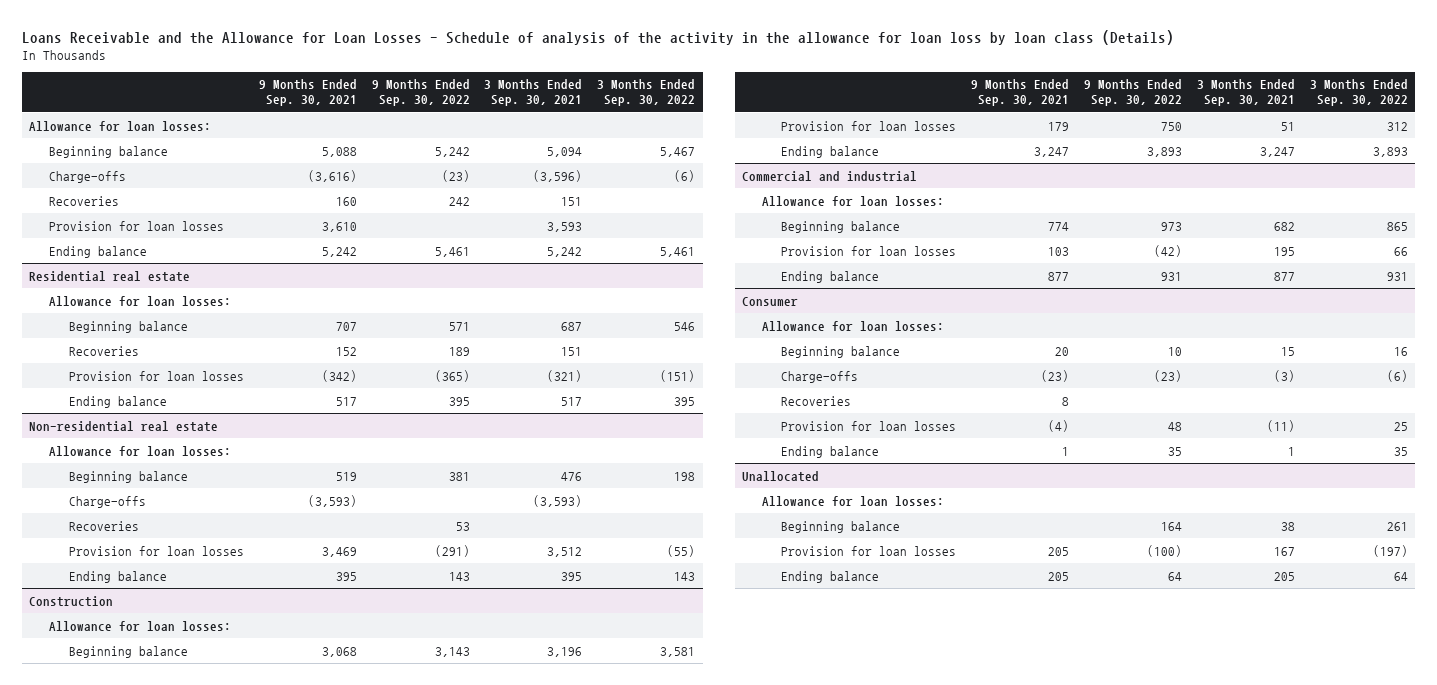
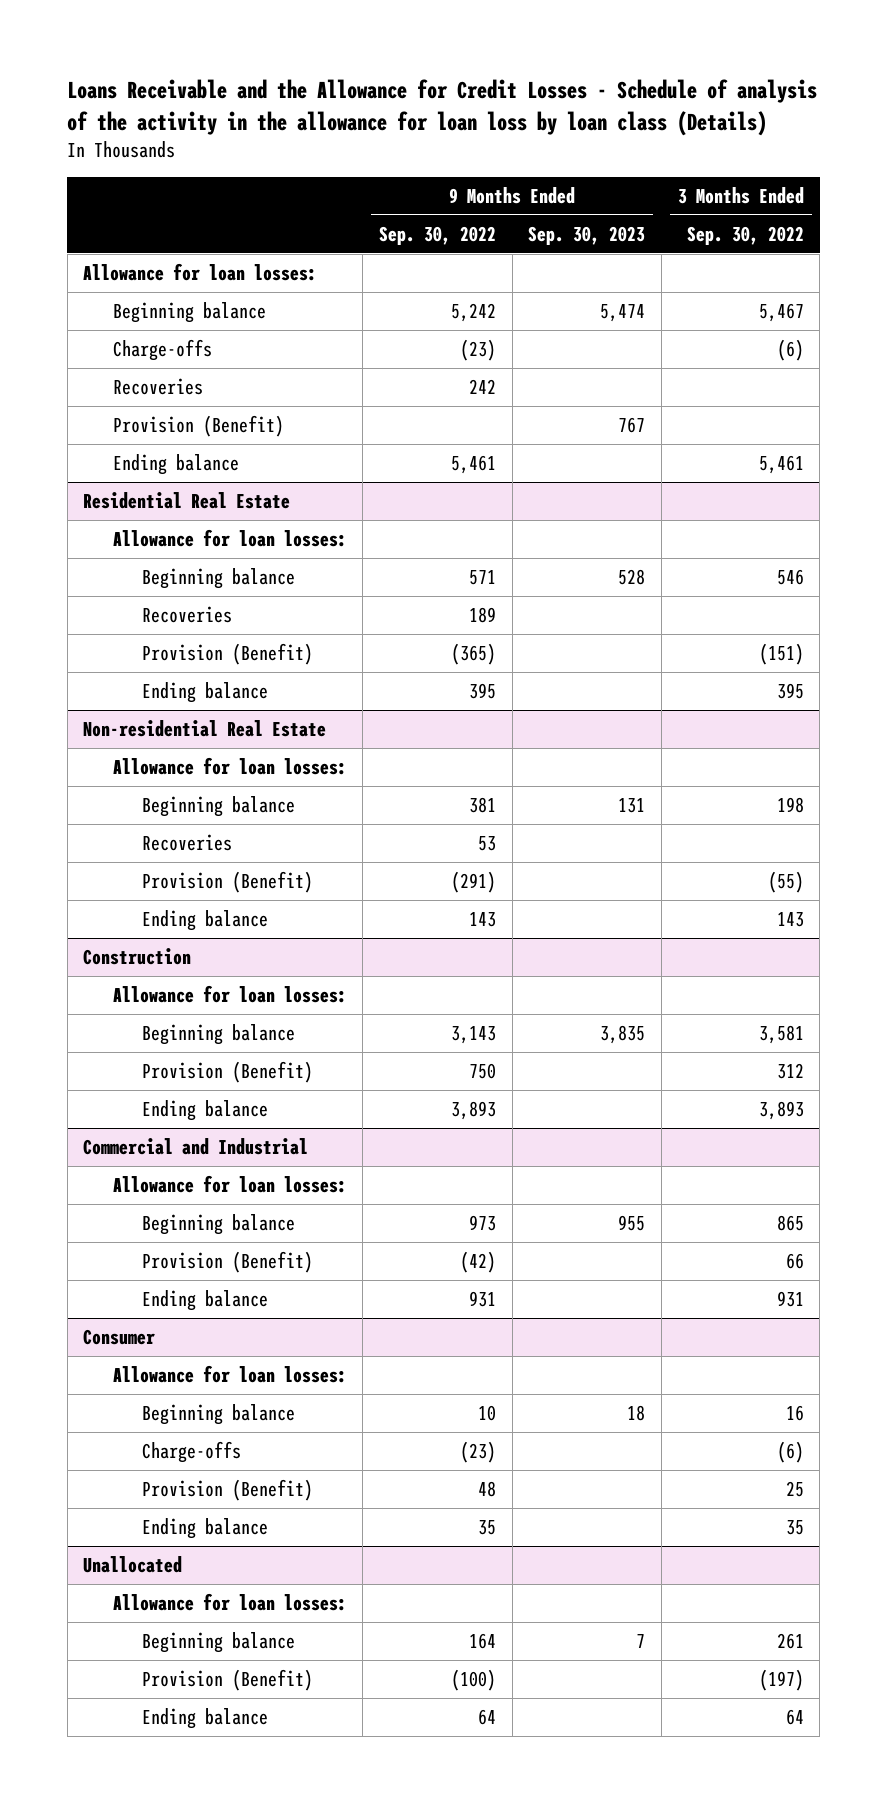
[21,29,1174,45] Loans Receivable and the Allowance for Loan Losses - Schedule of analysis of the activity in the allowance for loan loss by loan class (Details) -> [67,79,818,136] Loans Receivable and the Allowance for Credit Losses - Schedule of analysis of the activity in the allowance for loan loss by loan class (Details)
[258,79,357,107] 9 Months Ended Sep. 30, 2021 -> none
[484,79,583,107] 3 Months Ended Sep. 30, 2021 -> none
none -> [528,225,646,245] Sep. 30, 2023
[49,220,225,231] Provision for loan losses -> [112,414,284,437] Provision (Benefit)
[29,270,191,282] Residential real estate -> [83,491,291,509] Residential Real Estate
[68,370,244,381] Provision for loan losses -> [142,642,314,665] Provision (Benefit)
[29,420,219,432] Non-residential real estate -> [83,719,327,737] Non-residential Real Estate
[68,495,146,508] Charge-offs -> none
[68,545,244,556] Provision for loan losses -> [142,870,314,893] Provision (Benefit)
[781,120,957,131] Provision for loan losses -> [142,1060,314,1083] Provision (Benefit)
[741,170,917,182] Commercial and industrial -> [83,1137,309,1155] Commercial and Industrial
[781,245,957,256] Provision for loan losses -> [142,1250,314,1273] Provision (Benefit)
[781,395,852,406] Recoveries -> none
[781,420,957,431] Provision for loan losses -> [142,1478,314,1501] Provision (Benefit)
[781,545,957,556] Provision for loan losses -> [142,1668,314,1691] Provision (Benefit)

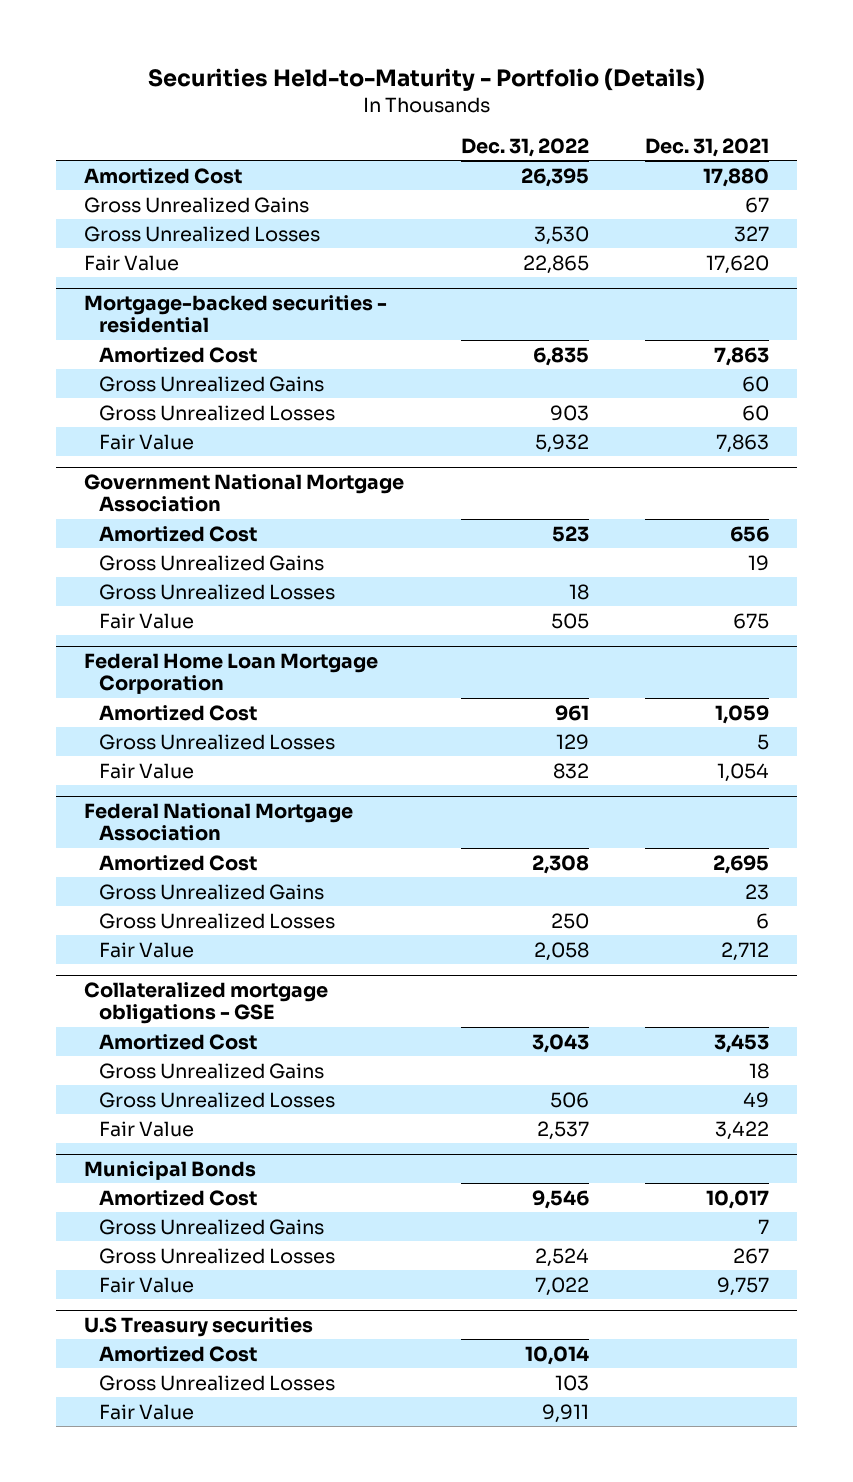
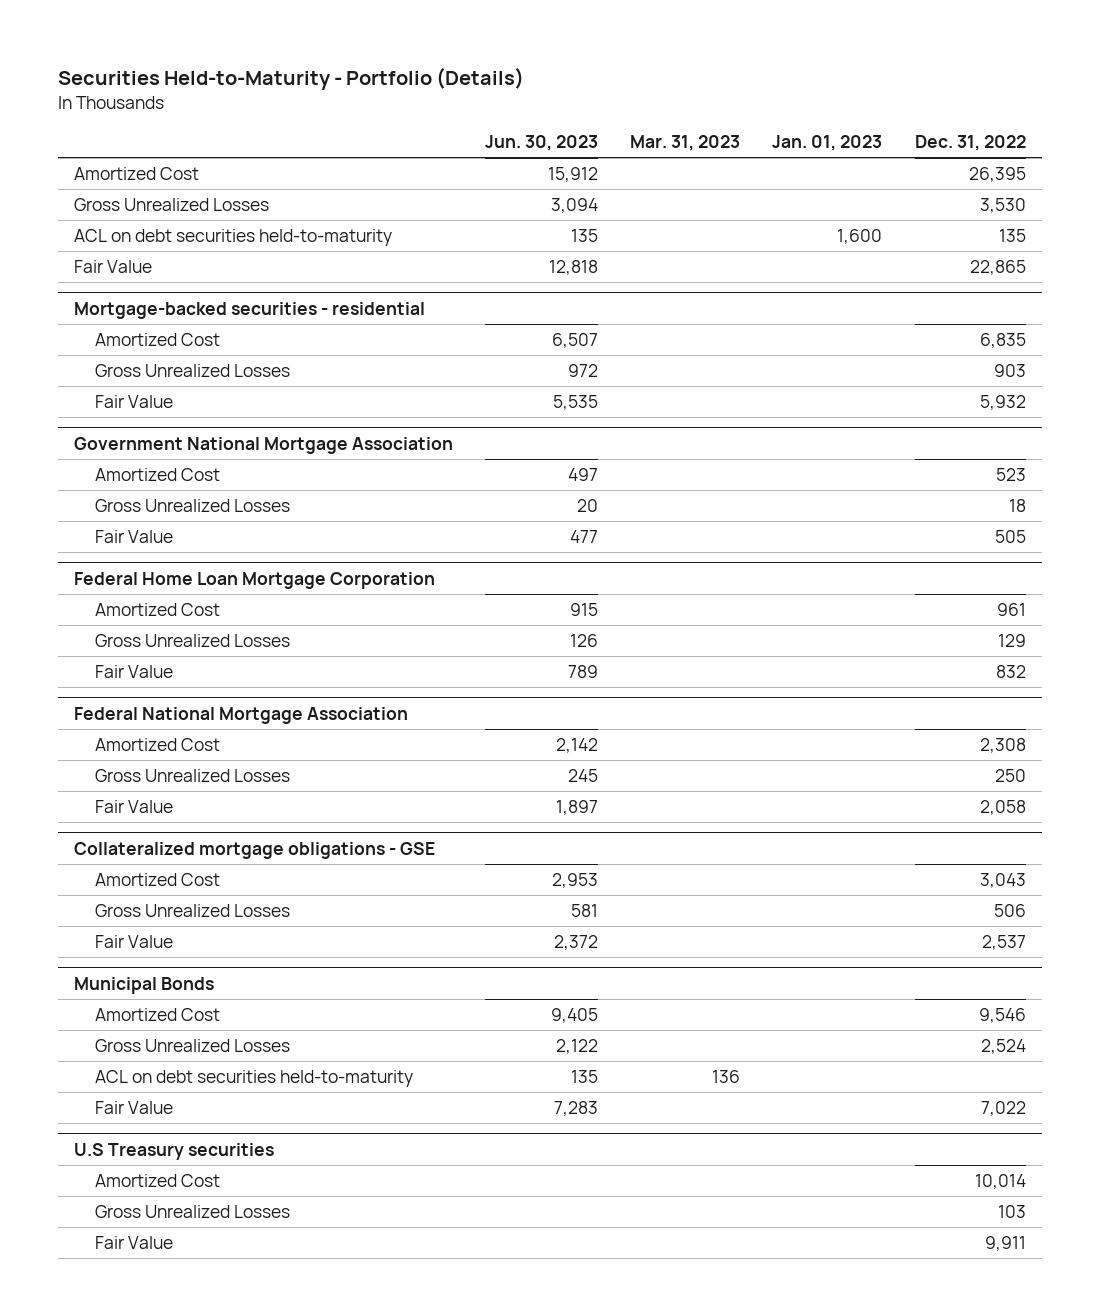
[645,138,770,158] Dec. 31, 2021 -> none
none -> [485,135,599,152] Jun. 30, 2023
none -> [630,135,741,152] Mar. 31, 2023
none -> [772,135,883,152] Jan. 01, 2023
[83,196,309,213] Gross Unrealized Gains -> none
none -> [73,228,392,246] ACL on debt securities held-to-maturity
[98,375,324,392] Gross Unrealized Gains -> none
[98,554,324,571] Gross Unrealized Gains -> none
[98,883,324,900] Gross Unrealized Gains -> none
[98,1062,324,1079] Gross Unrealized Gains -> none
[98,1218,324,1235] Gross Unrealized Gains -> none
none -> [94,1069,413,1087] ACL on debt securities held-to-maturity

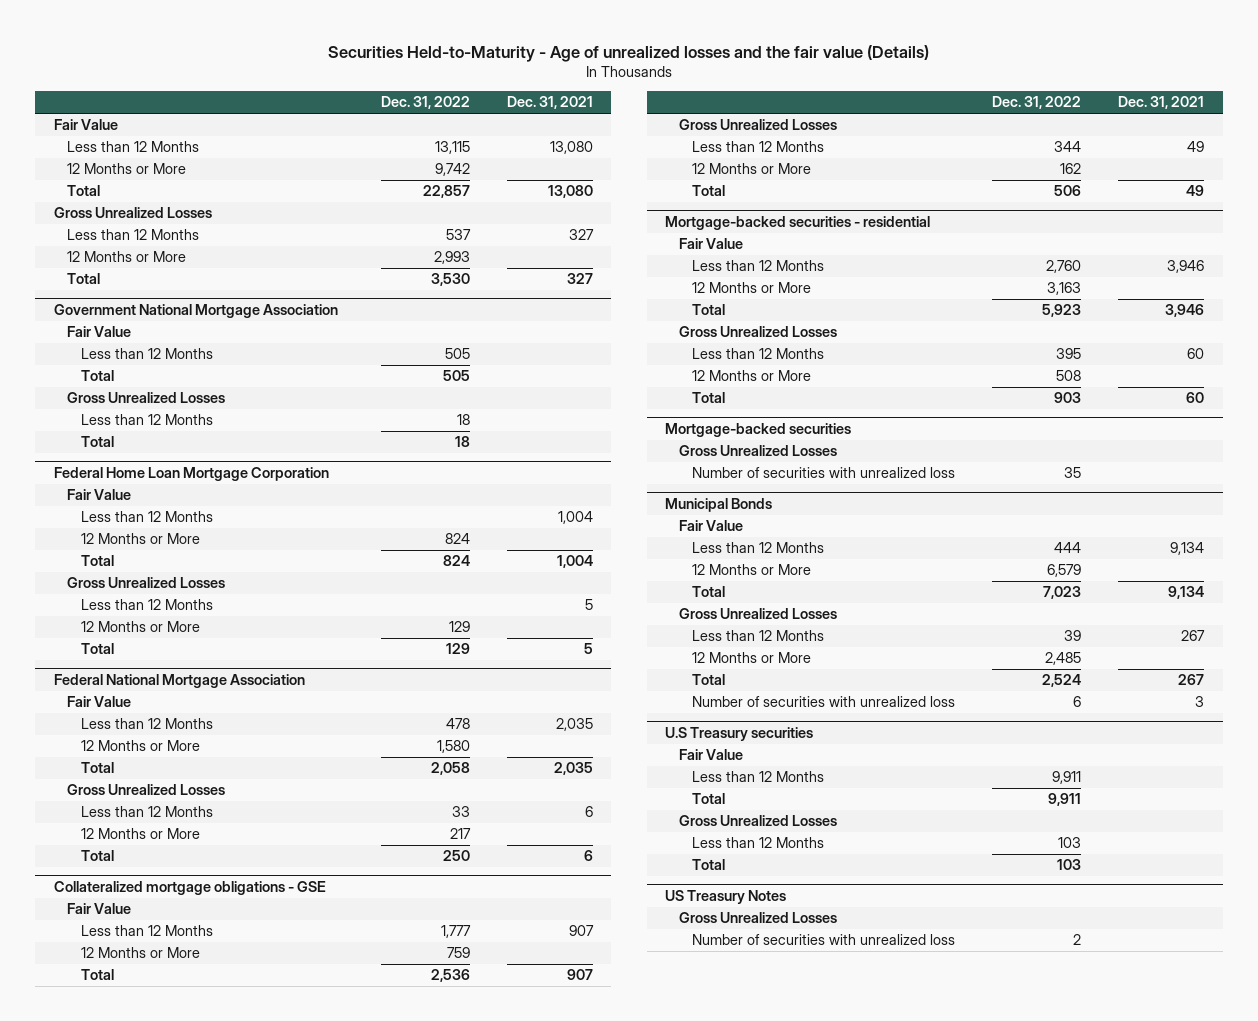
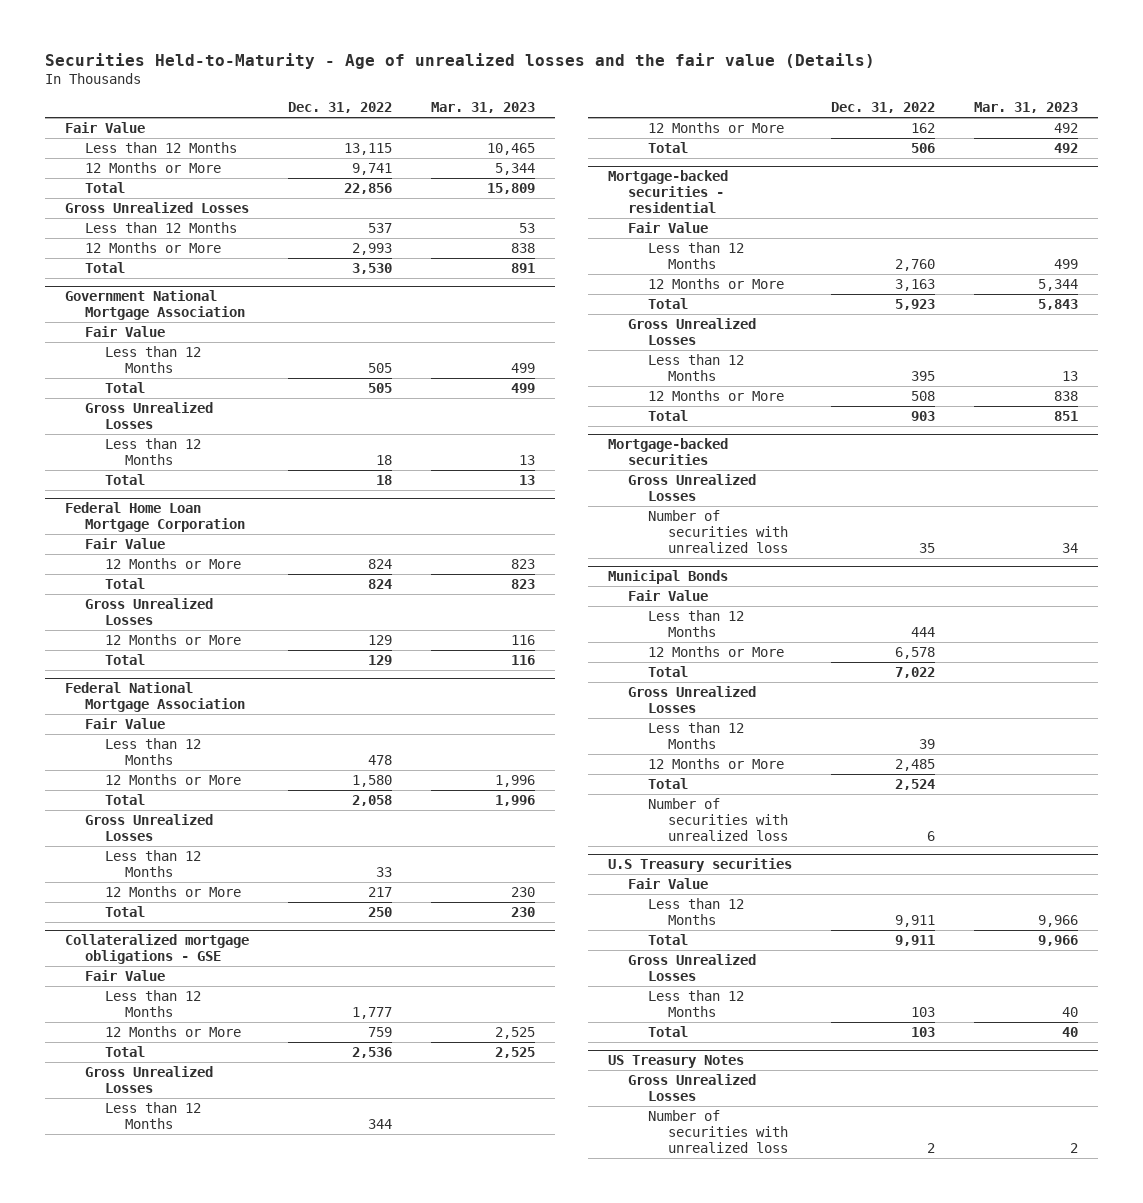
[506,96,593,110] Dec. 31, 2021 -> none
none -> [431,101,536,113] Mar. 31, 2023
[434,163,470,177] 9,742 -> [352,162,393,175] 9,741
[422,185,470,199] 22,857 -> [344,182,393,194] 22,856
[80,511,213,523] Less than 12 Months -> none
[80,599,213,611] Less than 12 Months -> none
[1047,564,1082,578] 6,579 -> [895,646,936,659] 6,578
[1043,586,1082,600] 7,023 -> [895,666,936,678] 7,022

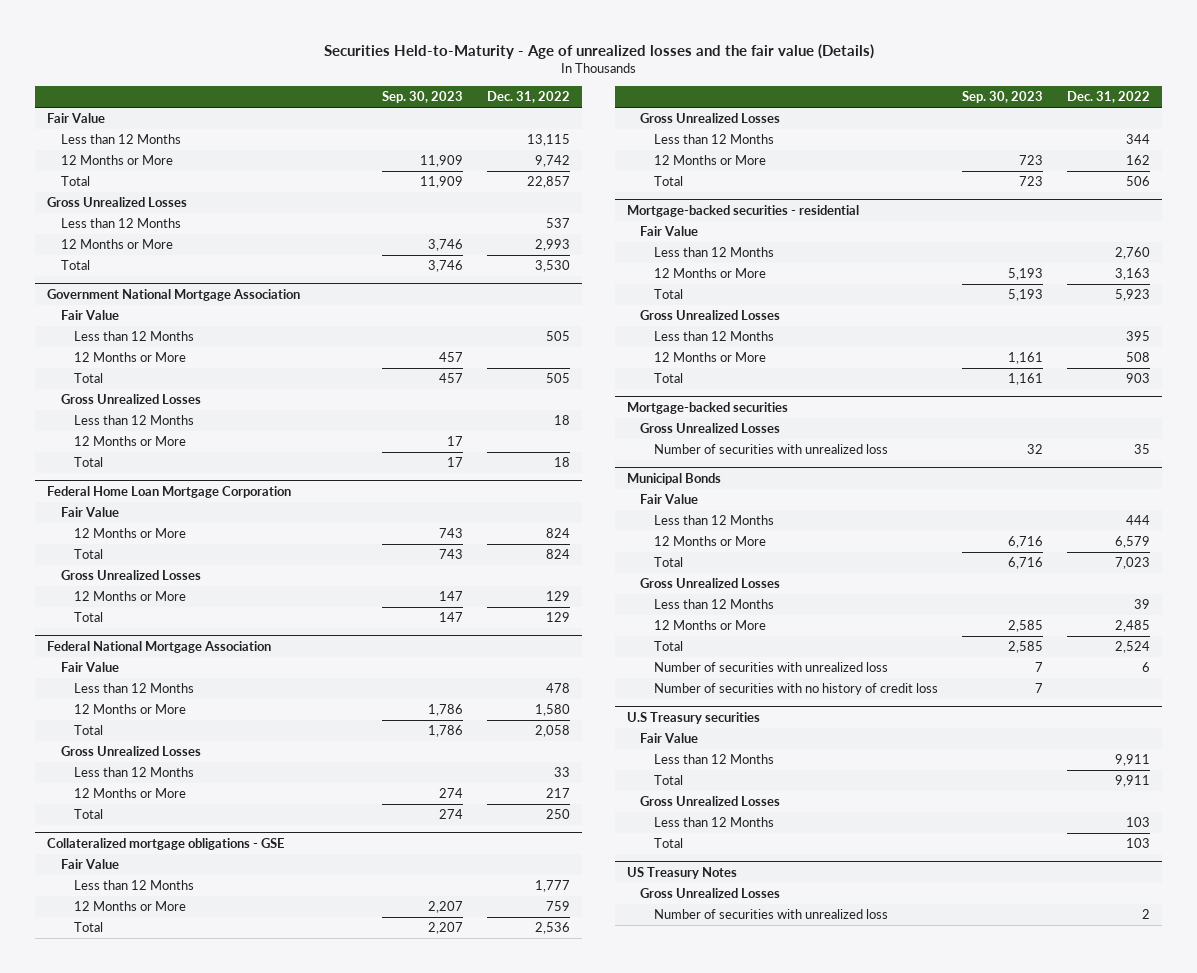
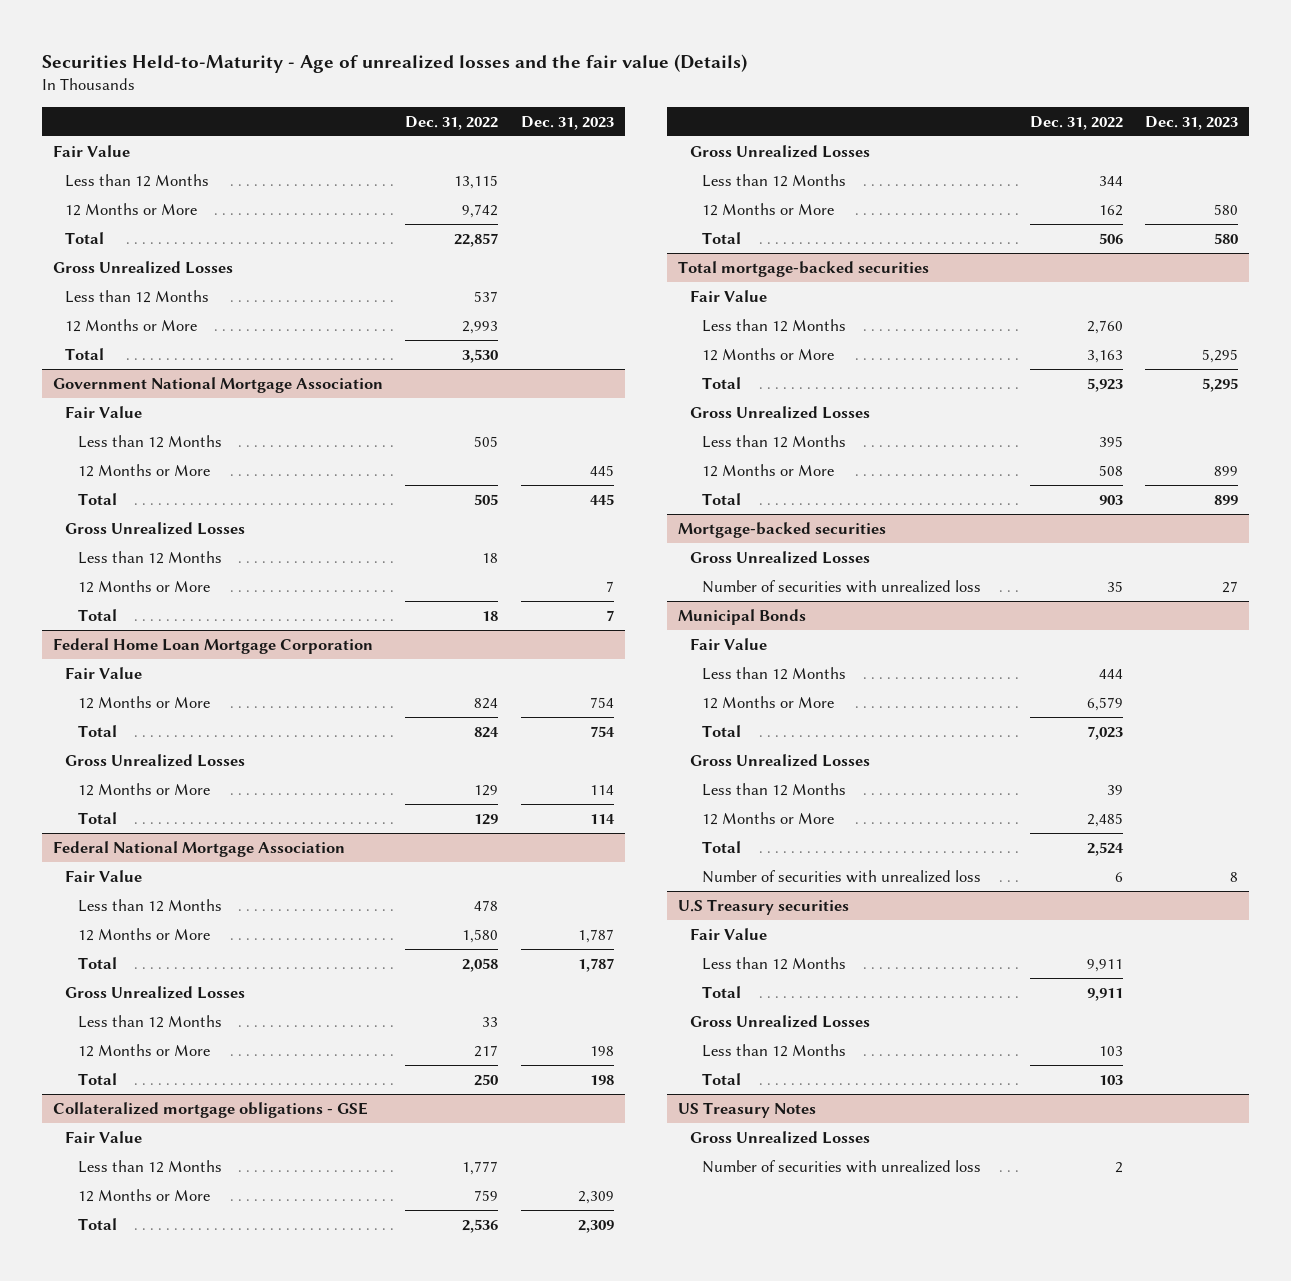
[382,91,464,104] Sep. 30, 2023 -> none
none -> [520,115,614,130] Dec. 31, 2023
[626,205,859,218] Mortgage-backed securities - residential -> [677,260,929,277] Total mortgage-backed securities
[653,683,938,696] Number of securities with no history of credit loss -> none

